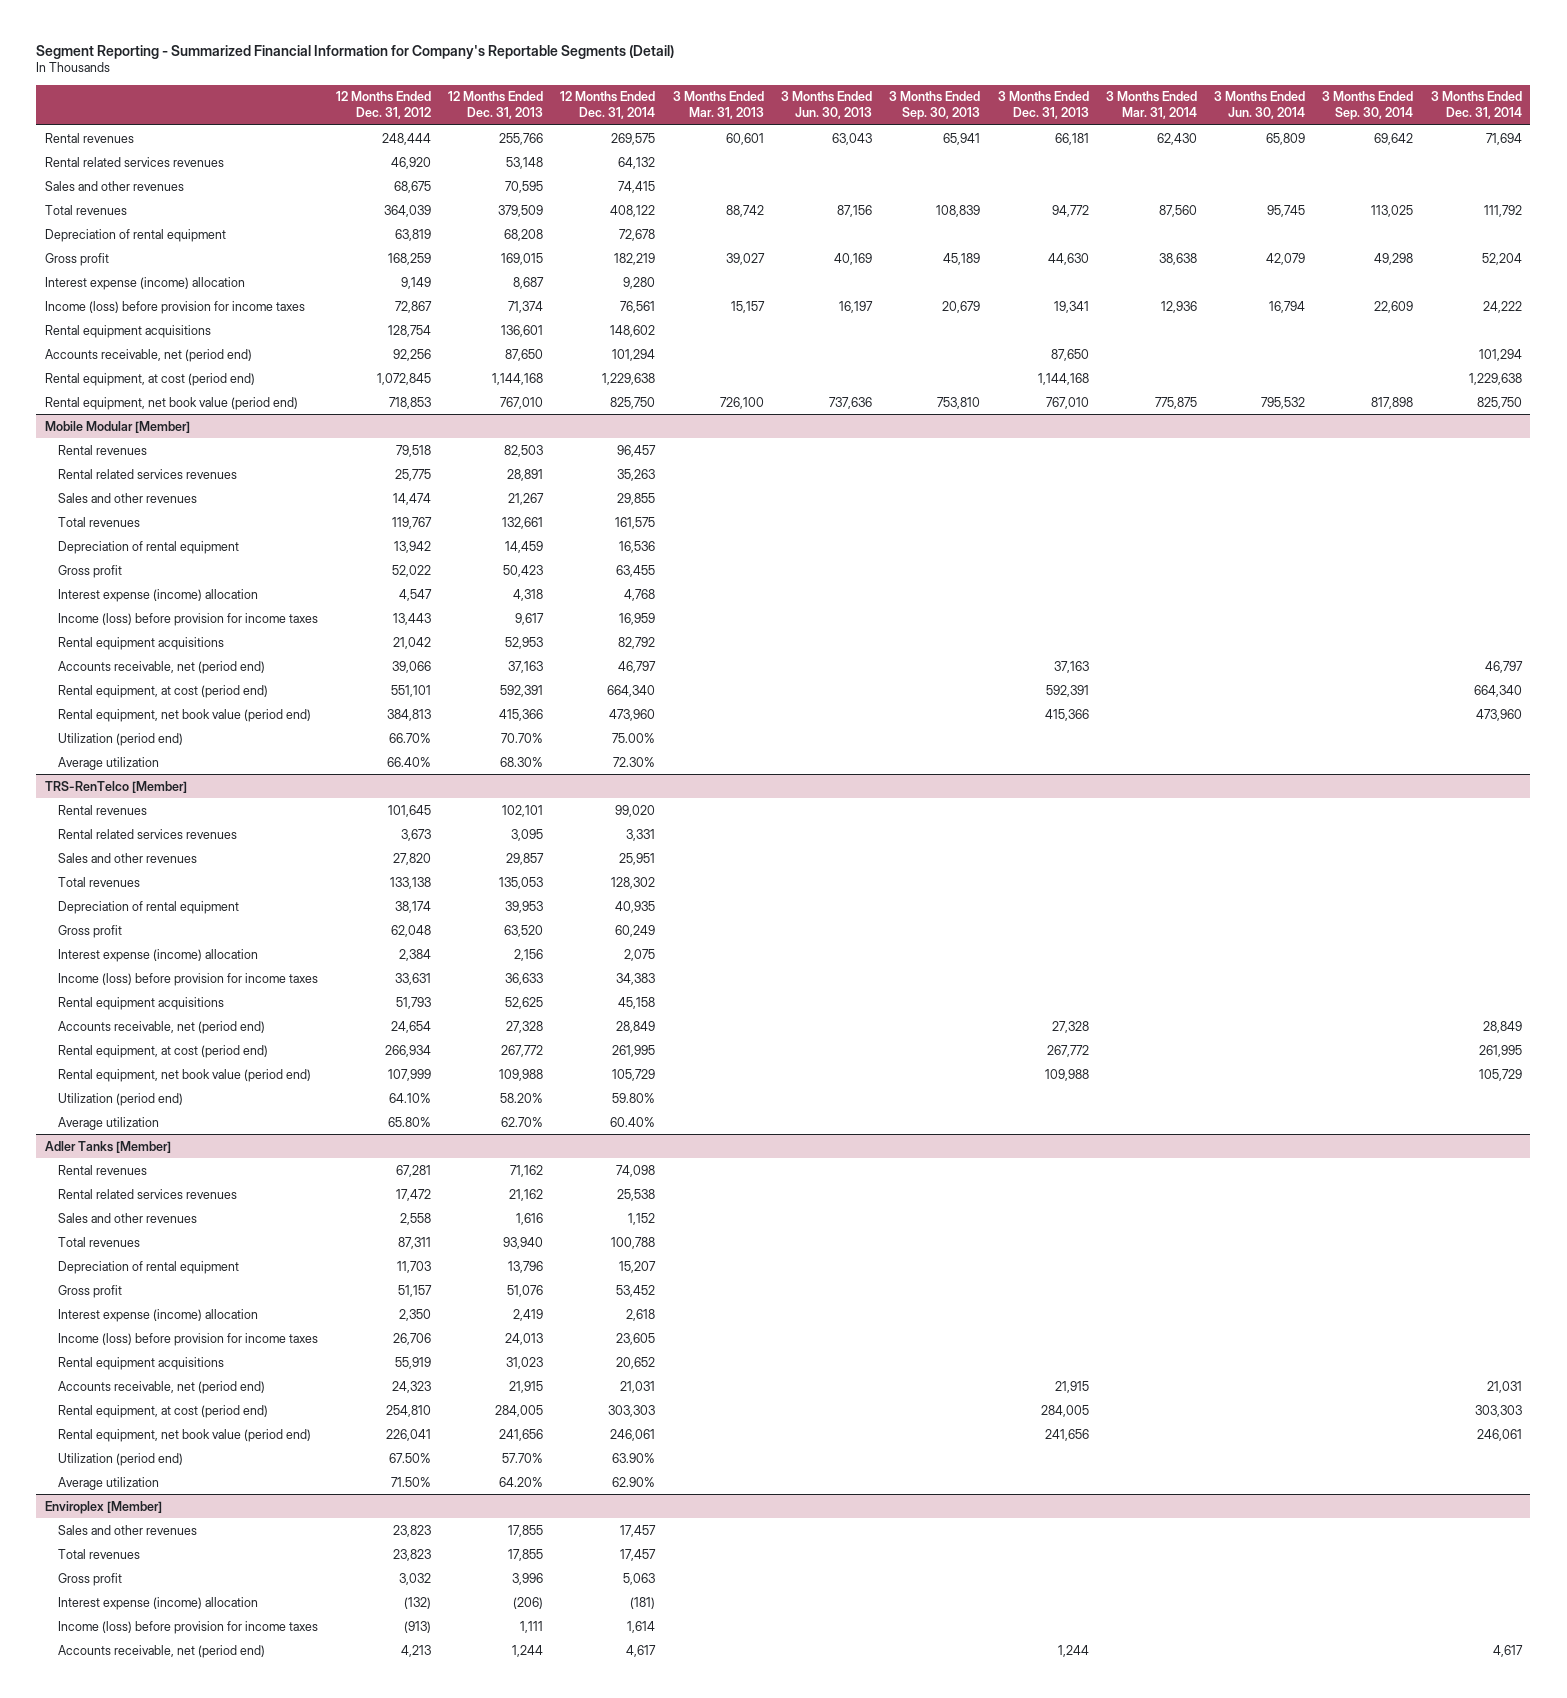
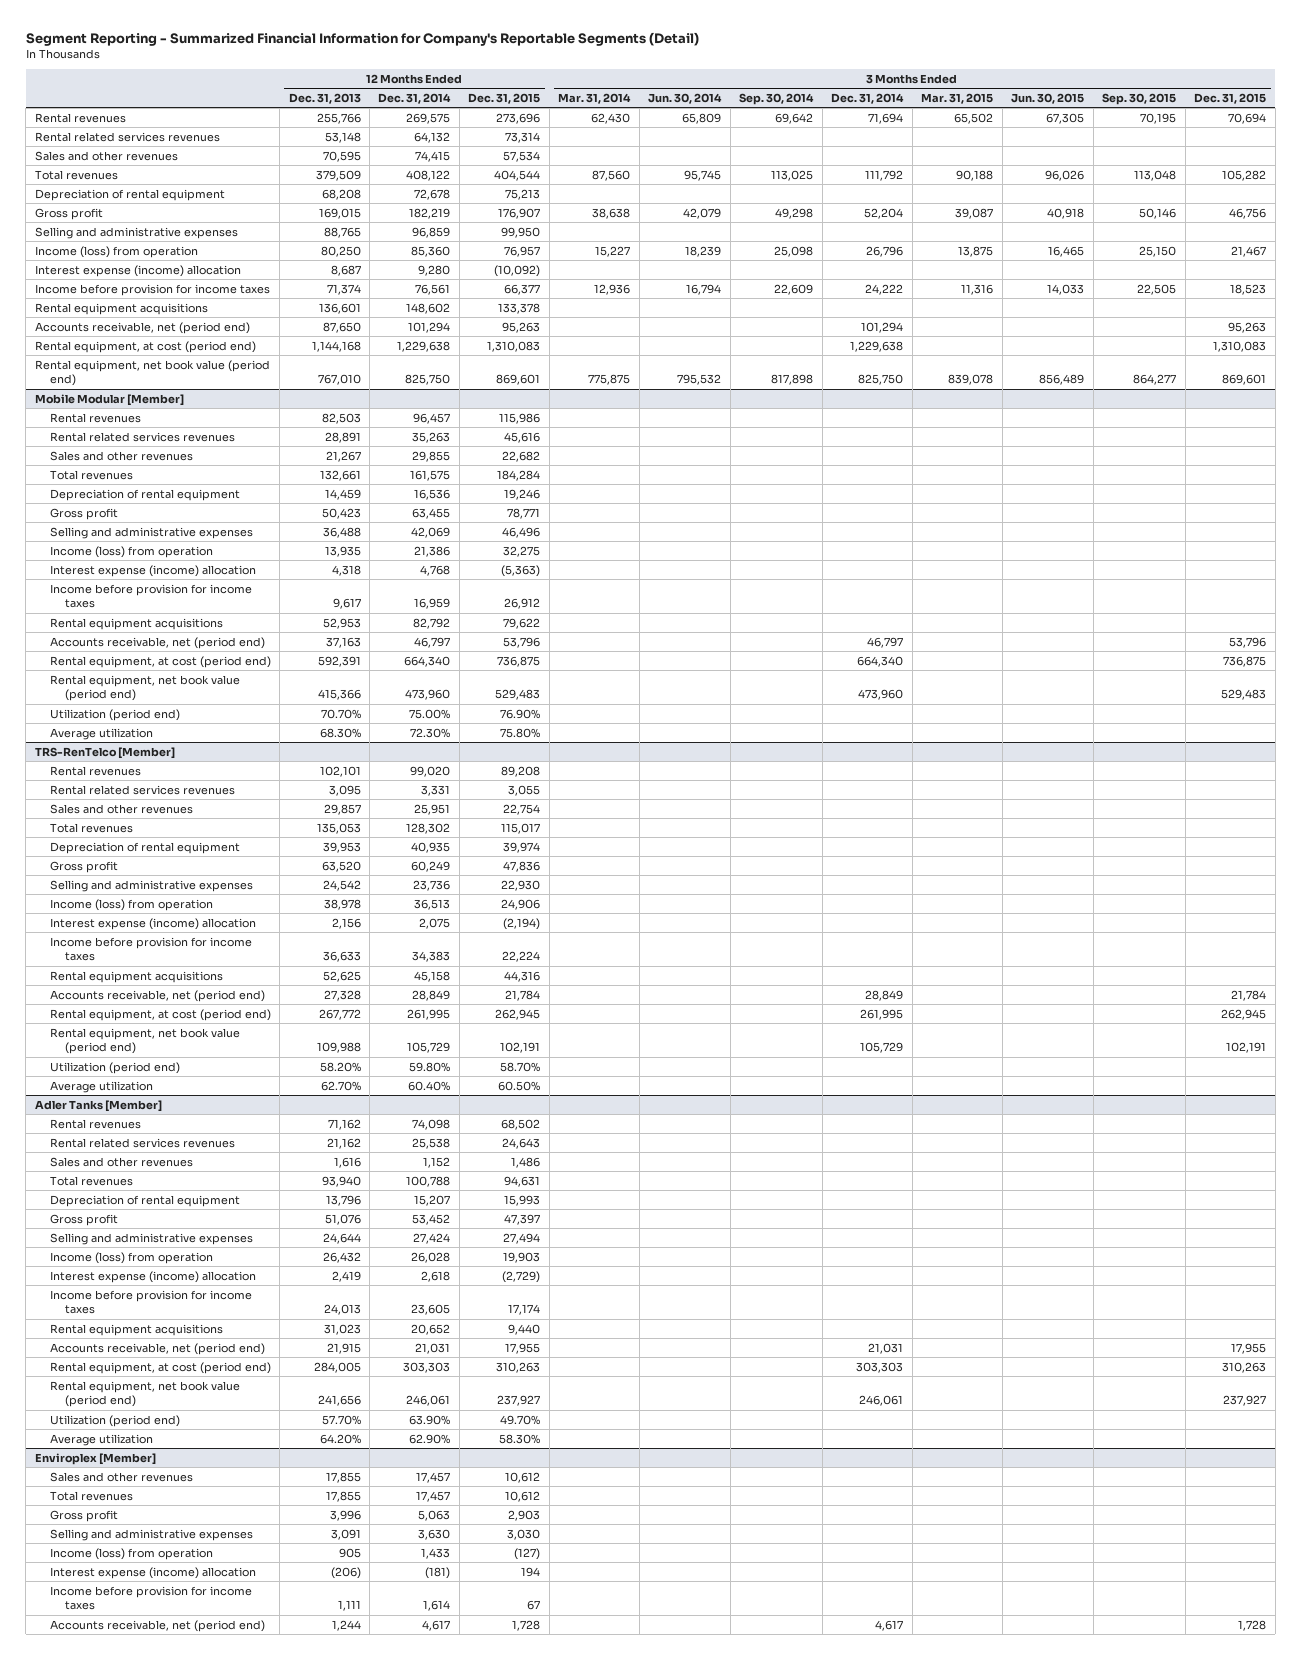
[335,91,431,119] 12 Months Ended Dec. 31, 2012 -> none
[672,91,764,119] 3 Months Ended Mar. 31, 2013 -> none
[780,91,872,119] 3 Months Ended Jun. 30, 2013 -> none
[889,91,981,120] 3 Months Ended Sep. 30, 2013 -> none
[997,91,1089,119] 3 Months Ended Dec. 31, 2013 -> none
none -> [468,92,541,104] Dec. 31, 2015
none -> [921,92,994,104] Mar. 31, 2015
none -> [1011,92,1085,104] Jun. 30, 2015
none -> [1102,92,1177,105] Sep. 30, 2015
none -> [1194,92,1267,104] Dec. 31, 2015
none -> [34,226,238,239] Selling and administrative expenses
none -> [34,245,198,258] Income (loss) from operation
[45,300,306,314] Income (loss) before provision for income taxes -> [34,283,270,296] Income before provision for income taxes
none -> [49,526,253,539] Selling and administrative expenses
none -> [49,545,213,558] Income (loss) from operation
[58,612,319,626] Income (loss) before provision for income taxes -> [49,583,252,609] Income before provision for income taxes
none -> [49,879,253,892] Selling and administrative expenses
none -> [49,898,213,911] Income (loss) from operation
[58,972,319,986] Income (loss) before provision for income taxes -> [49,936,252,962] Income before provision for income taxes
none -> [49,1232,253,1245] Selling and administrative expenses
none -> [49,1251,213,1264] Income (loss) from operation
[58,1332,319,1346] Income (loss) before provision for income taxes -> [49,1289,252,1315] Income before provision for income taxes
none -> [49,1528,253,1541] Selling and administrative expenses
none -> [49,1547,213,1560] Income (loss) from operation
[58,1620,319,1634] Income (loss) before provision for income taxes -> [49,1585,252,1611] Income before provision for income taxes

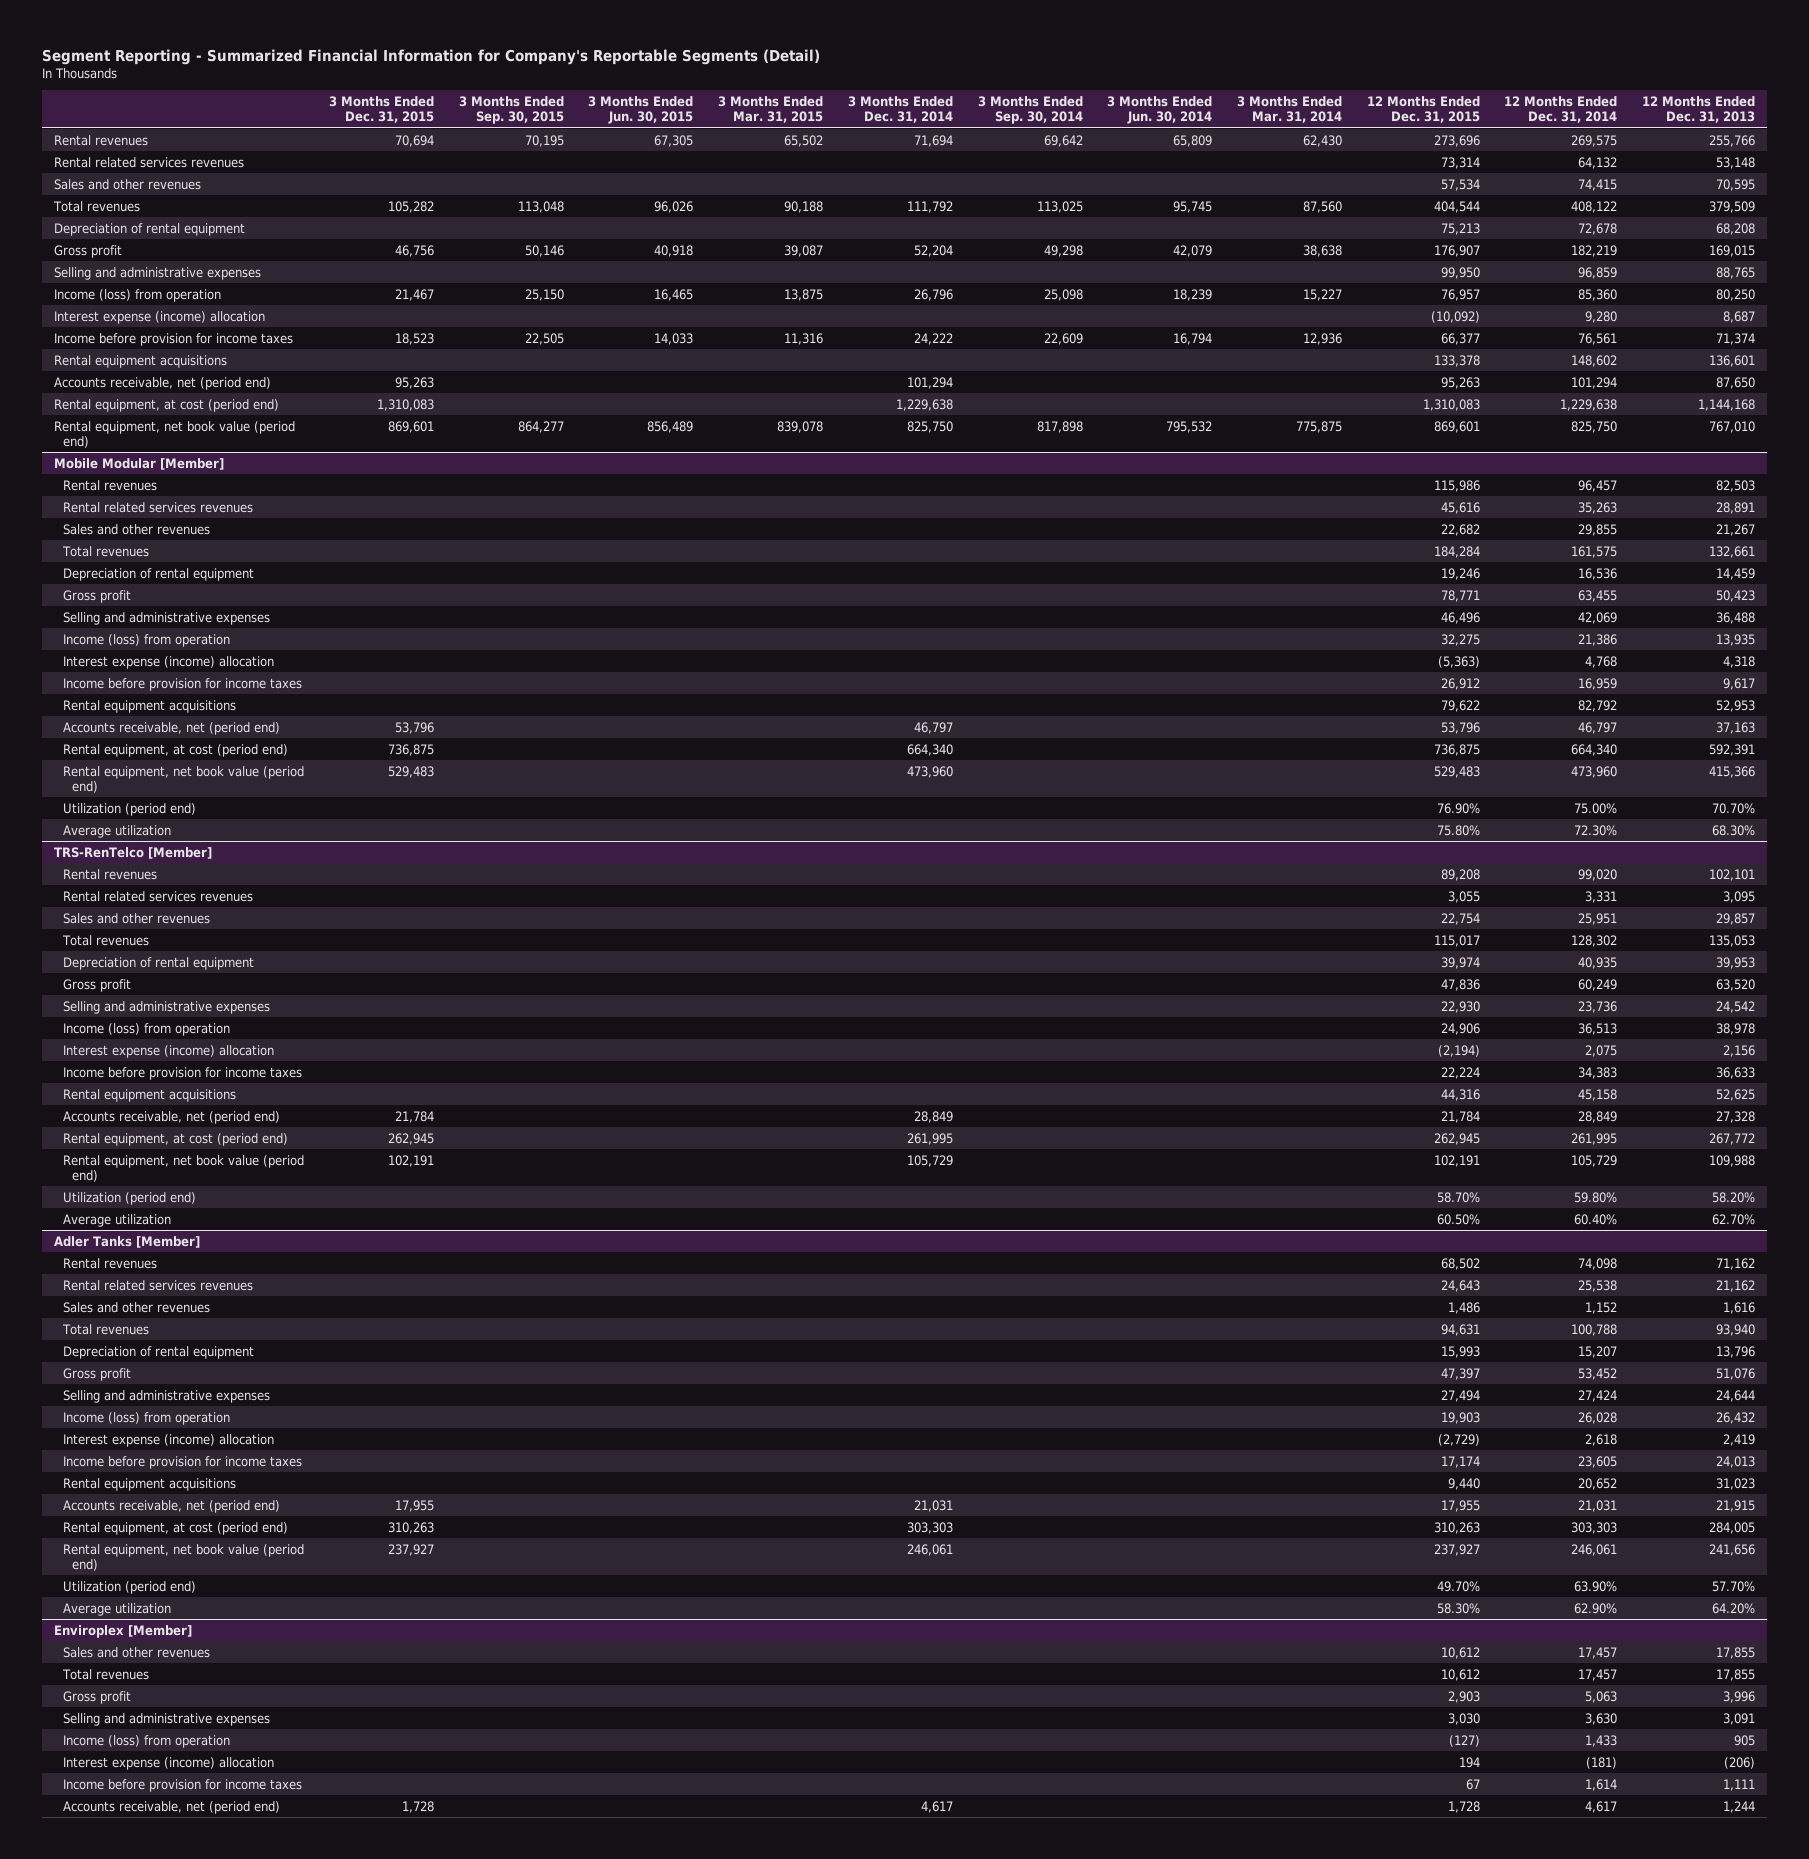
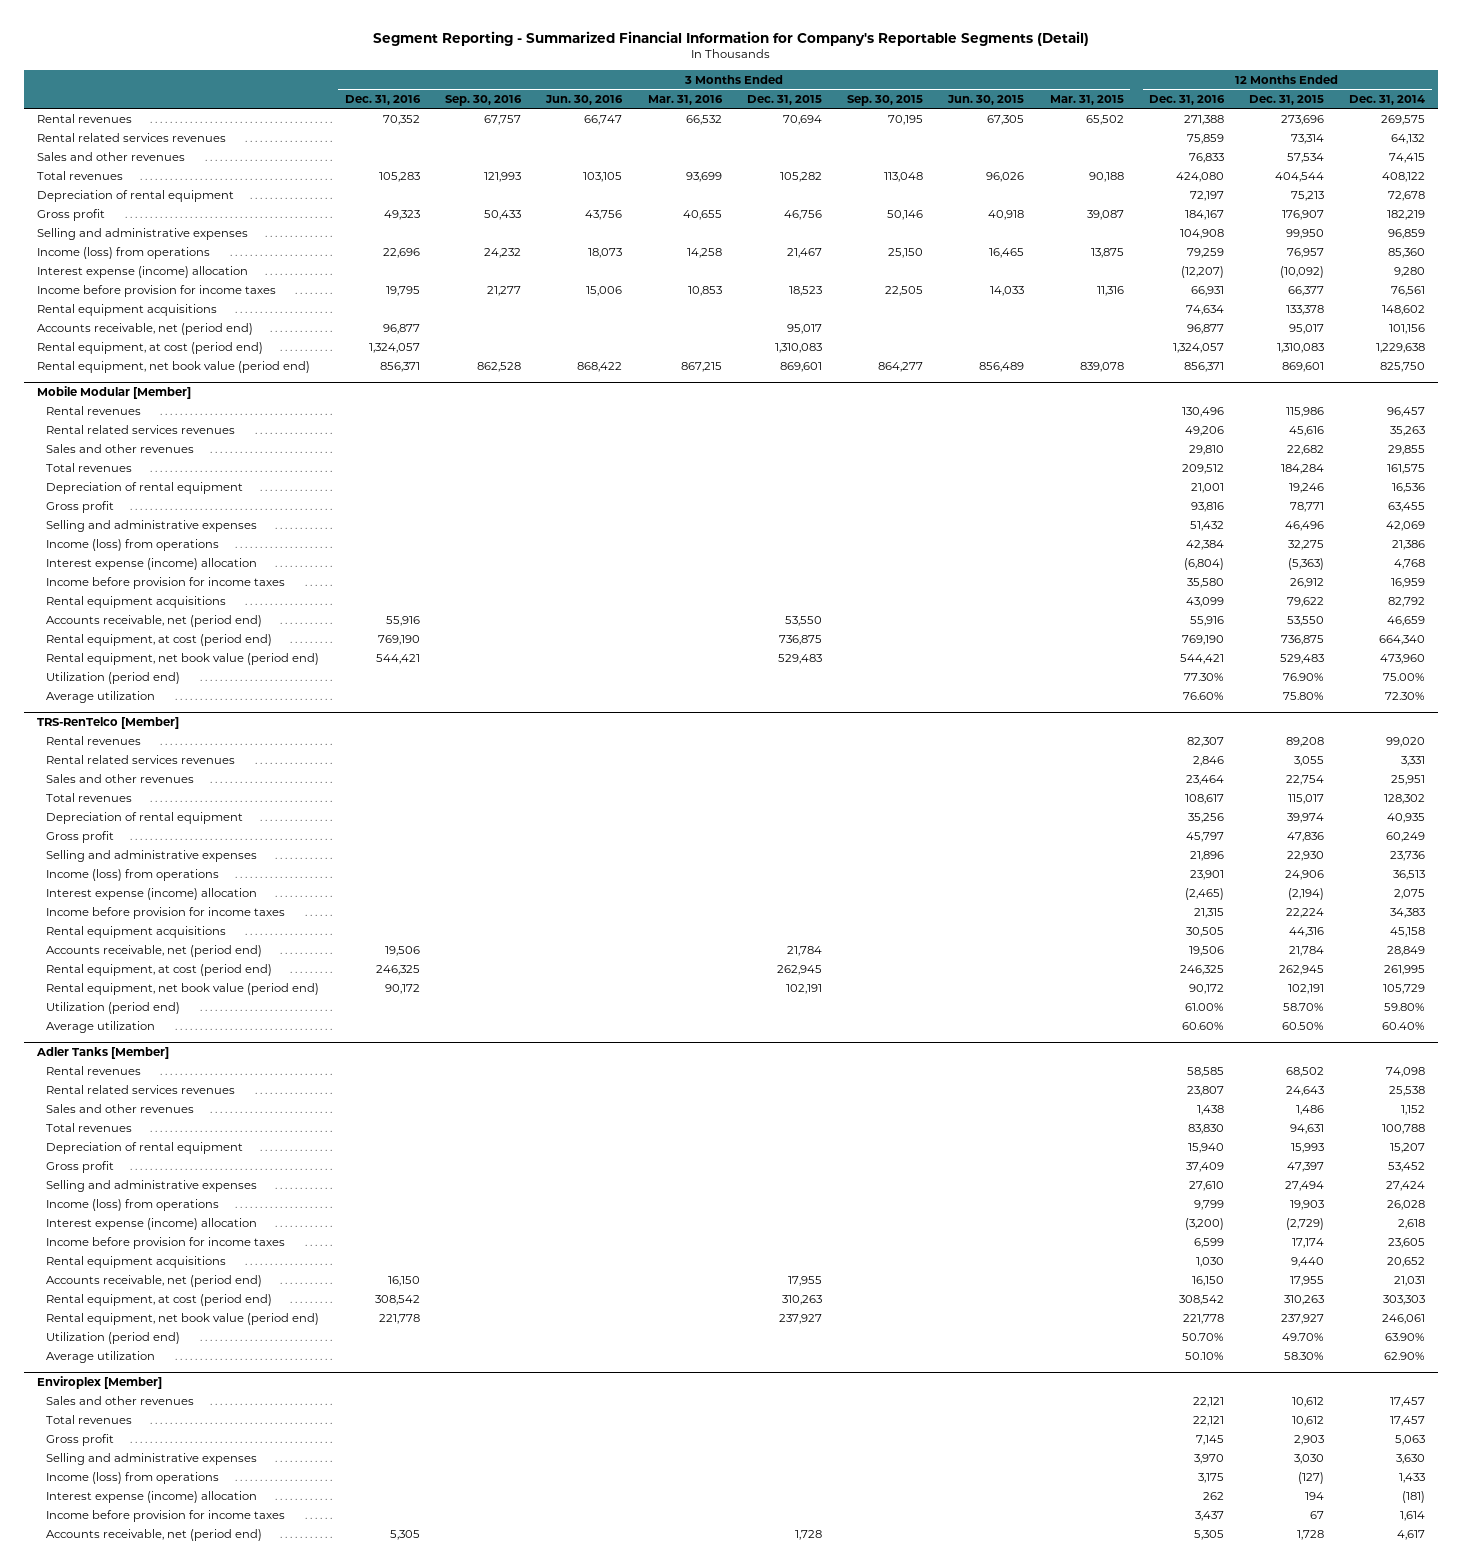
[847,96,953,124] 3 Months Ended Dec. 31, 2014 -> none
[977,96,1083,125] 3 Months Ended Sep. 30, 2014 -> none
[1107,96,1213,125] 3 Months Ended Jun. 30, 2014 -> none
[1236,96,1342,124] 3 Months Ended Mar. 31, 2014 -> none
[1641,96,1755,124] 12 Months Ended Dec. 31, 2013 -> none
none -> [344,94,421,105] Dec. 31, 2016
none -> [445,94,523,106] Sep. 30, 2016
none -> [545,94,624,105] Jun. 30, 2016
none -> [647,94,723,105] Mar. 31, 2016
none -> [1148,94,1225,105] Dec. 31, 2016
[54,288,222,302] Income (loss) from operation -> [37,246,211,259] Income (loss) from operations
[395,376,435,389] 95,263 -> [786,323,822,334] 95,017
[1440,376,1480,389] 95,263 -> [1289,323,1325,334] 95,017
[1571,376,1618,389] 101,294 -> [1389,323,1426,334] 101,156
[63,633,231,647] Income (loss) from operation -> [46,538,220,551] Income (loss) from operations
[395,721,435,734] 53,796 -> [784,615,822,626] 53,550
[1440,721,1480,734] 53,796 -> [1287,615,1325,626] 53,550
[1578,721,1618,734] 46,797 -> [1387,615,1426,626] 46,659
[63,1022,231,1036] Income (loss) from operation -> [46,868,220,881] Income (loss) from operations
[63,1411,231,1425] Income (loss) from operation -> [46,1198,220,1211] Income (loss) from operations
[63,1734,231,1748] Income (loss) from operation -> [46,1471,220,1484] Income (loss) from operations

